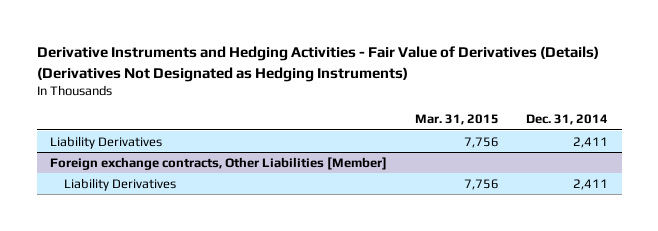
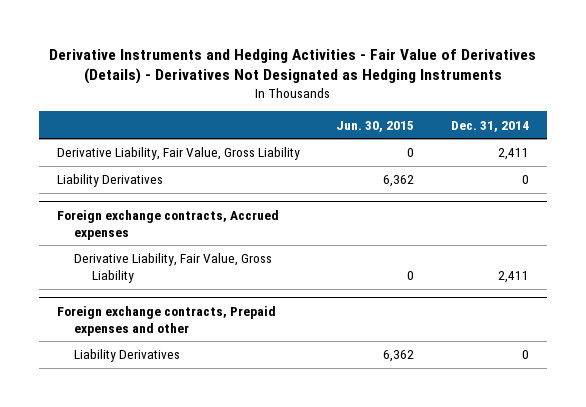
[36,46,599,82] Derivative Instruments and Hedging Activities - Fair Value of Derivatives (Details) (Derivatives Not Designated as Hedging Instruments) -> [48,48,536,85] Derivative Instruments and Hedging Activities - Fair Value of Derivatives (Details) - Derivatives Not Designated as Hedging Instruments
[414,114,499,126] Mar. 31, 2015 -> none
none -> [336,120,415,132] Jun. 30, 2015
[50,156,388,170] Foreign exchange contracts, Other Liabilities [Member] -> none
none -> [57,147,301,161] Derivative Liability, Fair Value, Gross Liability
[572,136,608,148] 2,411 -> [521,175,529,185] 0
none -> [57,209,280,240] Foreign exchange contracts, Accrued expenses
none -> [74,253,273,284] Derivative Liability, Fair Value, Gross Liability
none -> [57,305,277,336] Foreign exchange contracts, Prepaid expenses and other
[572,178,608,190] 2,411 -> [521,350,529,360] 0

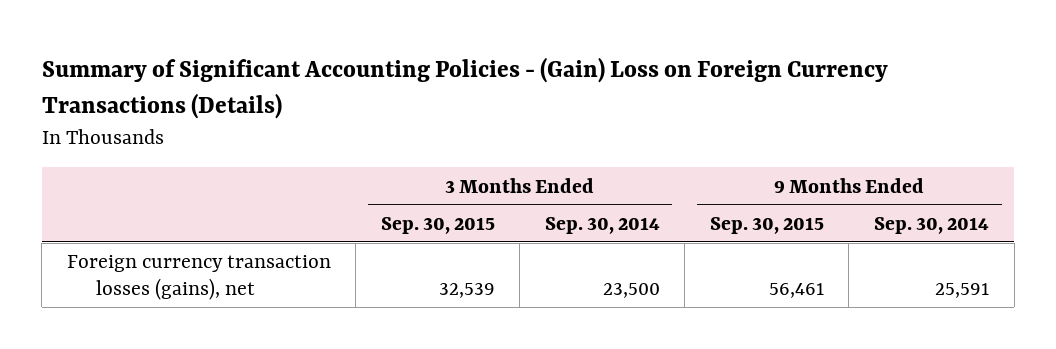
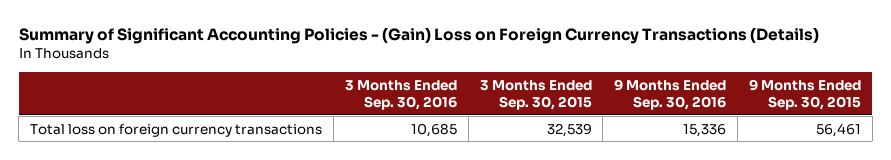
[544,216,660,234] Sep. 30, 2014 -> none
[873,216,989,234] Sep. 30, 2014 -> none
none -> [344,79,457,111] 3 Months Ended Sep. 30, 2016
none -> [614,78,727,111] 9 Months Ended Sep. 30, 2016
[66,255,331,301] Foreign currency transaction losses (gains), net -> [30,123,323,137] Total loss on foreign currency transactions

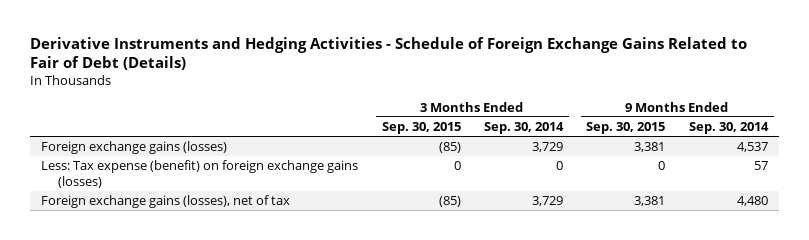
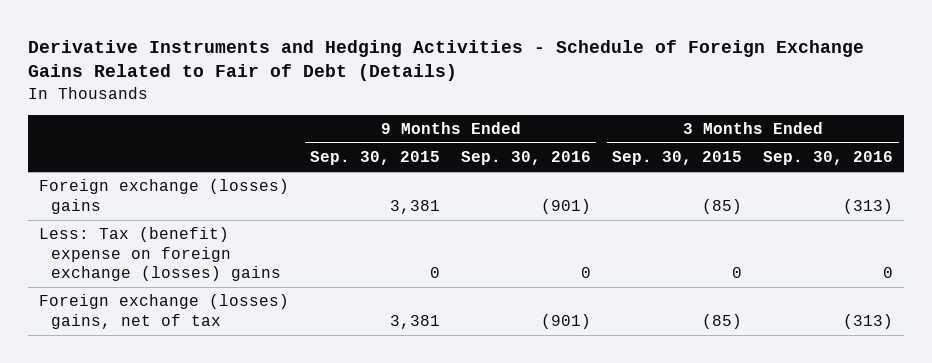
[484,122,565,135] Sep. 30, 2014 -> none
[688,122,769,135] Sep. 30, 2014 -> none
none -> [461,151,592,166] Sep. 30, 2016
none -> [763,151,894,166] Sep. 30, 2016
[41,141,228,155] Foreign exchange gains (losses) -> [38,179,289,214] Foreign exchange (losses) gains
[41,160,359,188] Less: Tax expense (benefit) on foreign exchange gains (losses) -> [38,227,281,281] Less: Tax (benefit) expense on foreign exchange (losses) gains
[41,195,291,209] Foreign exchange gains (losses), net of tax -> [38,294,289,329] Foreign exchange (losses) gains, net of tax

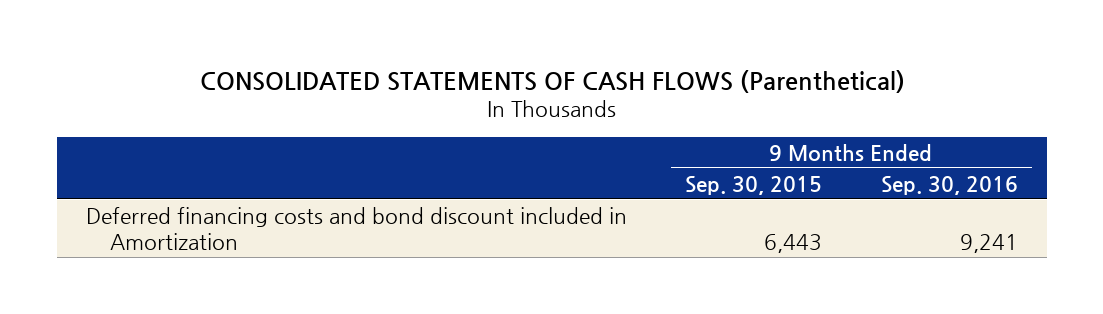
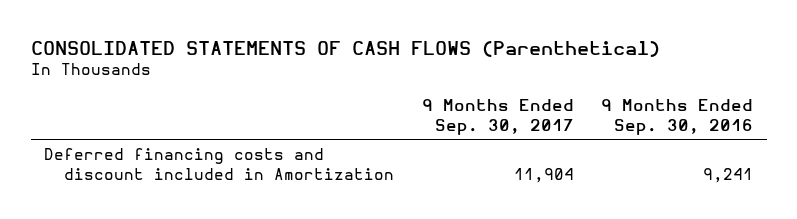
[685,175,823,195] Sep. 30, 2015 -> none
none -> [421,99,574,135] 9 Months Ended Sep. 30, 2017
[85,206,627,250] Deferred financing costs and bond discount included in Amortization -> [44,148,395,180] Deferred financing costs and discount included in Amortization

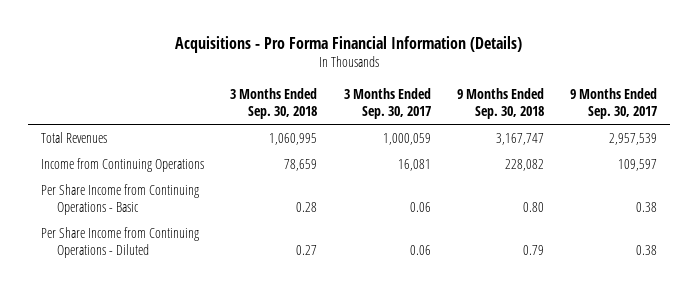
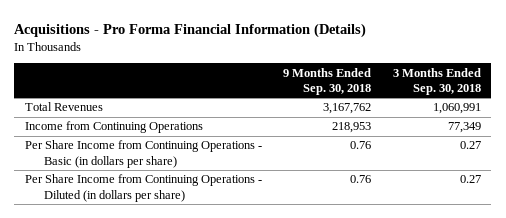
[343,87,431,119] 3 Months Ended Sep. 30, 2017 -> none
[569,87,657,119] 9 Months Ended Sep. 30, 2017 -> none
[269,132,318,145] 1,060,995 -> [432,103,481,115] 1,060,991
[495,132,544,145] 3,167,747 -> [323,103,372,115] 3,167,762
[284,158,318,171] 78,659 -> [447,122,481,134] 77,349
[504,158,544,171] 228,082 -> [332,122,372,134] 218,953
[41,183,200,216] Per Share Income from Continuing Operations - Basic -> [25,140,263,168] Per Share Income from Continuing Operations - Basic (in dollars per share)
[296,202,318,213] 0.28 -> [459,141,481,150] 0.27
[522,202,544,213] 0.80 -> [350,141,372,150] 0.76
[41,226,200,259] Per Share Income from Continuing Operations - Diluted -> [25,174,263,202] Per Share Income from Continuing Operations - Diluted (in dollars per share)
[522,245,544,256] 0.79 -> [350,175,372,184] 0.76

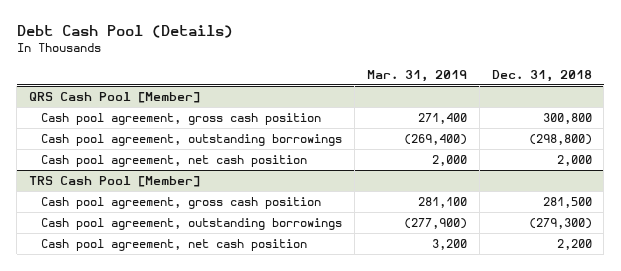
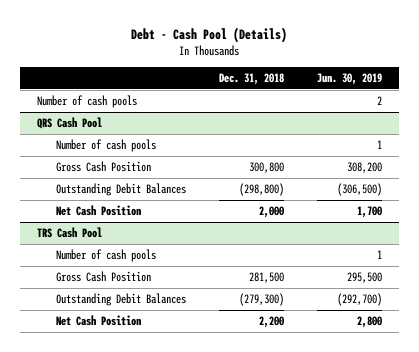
[16,24,233,38] Debt Cash Pool (Details) -> [131,26,288,43] Debt - Cash Pool (Details)
[366,69,467,82] Mar. 31, 2019 -> none
none -> [317,72,383,85] Jun. 30, 2019
none -> [36,95,137,109] Number of cash pools
[29,92,201,104] QRS Cash Pool [Member] -> [36,117,102,130] QRS Cash Pool
none -> [55,139,156,153] Number of cash pools
[41,113,322,126] Cash pool agreement, gross cash position -> [55,161,151,173] Gross Cash Position
[41,134,343,147] Cash pool agreement, outstanding borrowings -> [55,183,186,197] Outstanding Debit Balances
[41,155,308,168] Cash pool agreement, net cash position -> [55,205,141,217] Net Cash Position
[29,176,201,188] TRS Cash Pool [Member] -> [36,227,102,239] TRS Cash Pool
none -> [55,249,156,263] Number of cash pools
[41,197,322,210] Cash pool agreement, gross cash position -> [55,271,151,283] Gross Cash Position
[41,218,343,231] Cash pool agreement, outstanding borrowings -> [55,293,186,307] Outstanding Debit Balances
[41,239,308,252] Cash pool agreement, net cash position -> [55,315,141,327] Net Cash Position

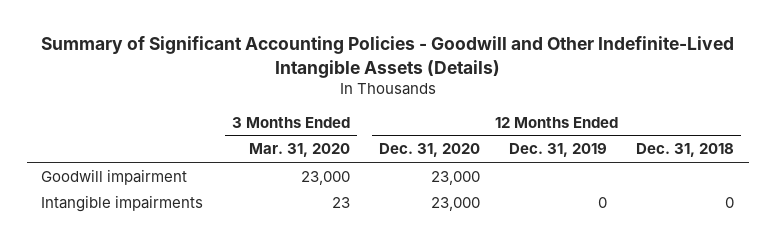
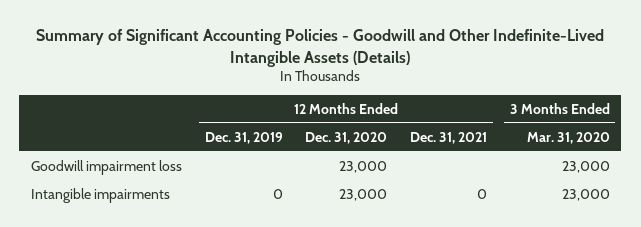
[636,143,735,158] Dec. 31, 2018 -> none
none -> [410,131,488,144] Dec. 31, 2021
[41,168,188,185] Goodwill impairment -> [30,159,182,175] Goodwill impairment loss
[332,196,351,208] 23 -> [561,188,610,201] 23,000

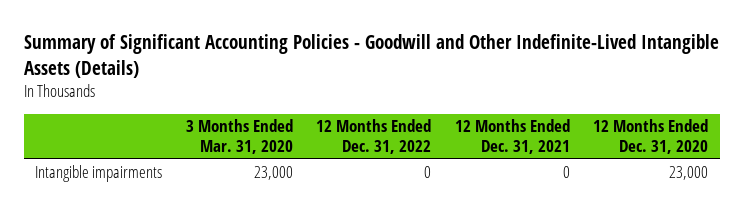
[204,131,283,144] Dec. 31, 2019 -> none
none -> [316,118,432,155] 12 Months Ended Dec. 31, 2022
[30,159,182,175] Goodwill impairment loss -> none

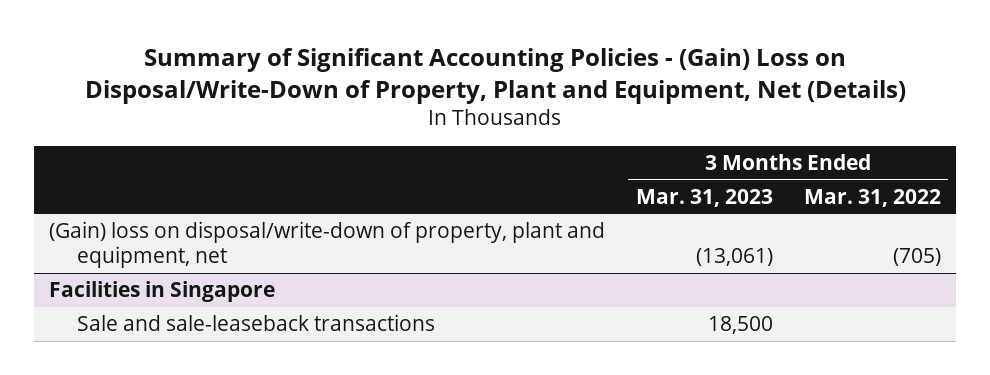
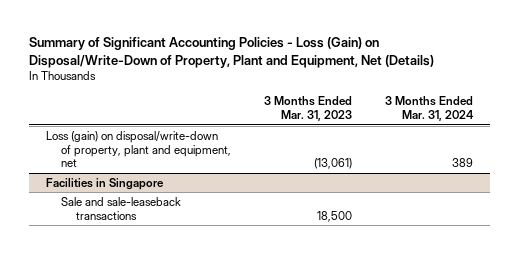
[84,47,906,104] Summary of Significant Accounting Policies - (Gain) Loss on Disposal/Write-Down of Property, Plant and Equipment, Net (Details) -> [29,36,435,68] Summary of Significant Accounting Policies - Loss (Gain) on Disposal/Write-Down of Property, Plant and Equipment, Net (Details)
[803,188,941,207] Mar. 31, 2022 -> none
none -> [385,96,475,122] 3 Months Ended Mar. 31, 2024
[49,221,606,268] (Gain) loss on disposal/write-down of property, plant and equipment, net -> [45,130,231,168] Loss (gain) on disposal/write-down of property, plant and equipment, net

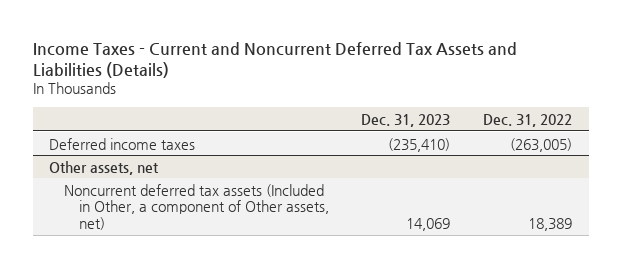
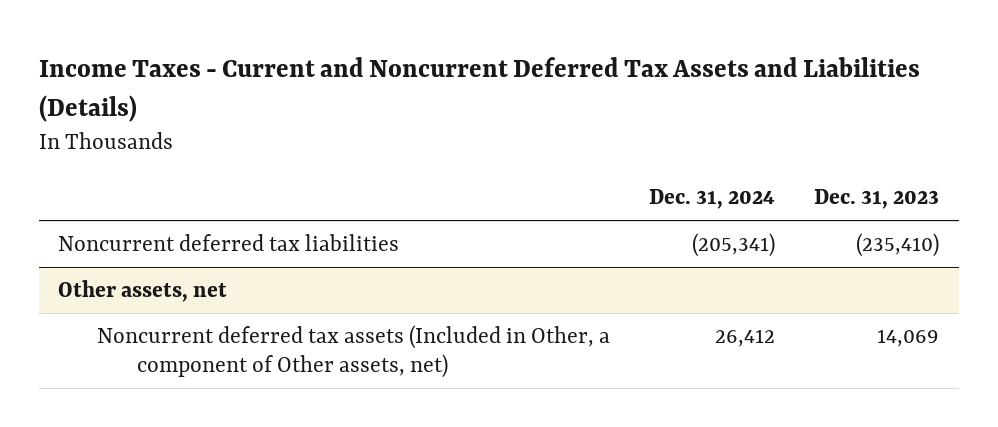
[483,113,573,127] Dec. 31, 2022 -> none
none -> [649,189,776,210] Dec. 31, 2024
[48,137,195,150] Deferred income taxes -> [58,234,400,252] Noncurrent deferred tax liabilities

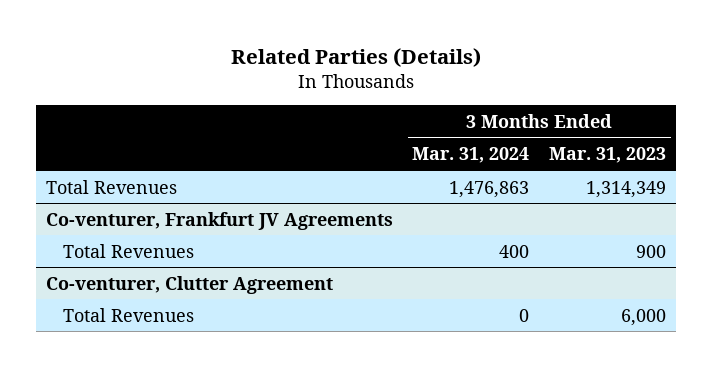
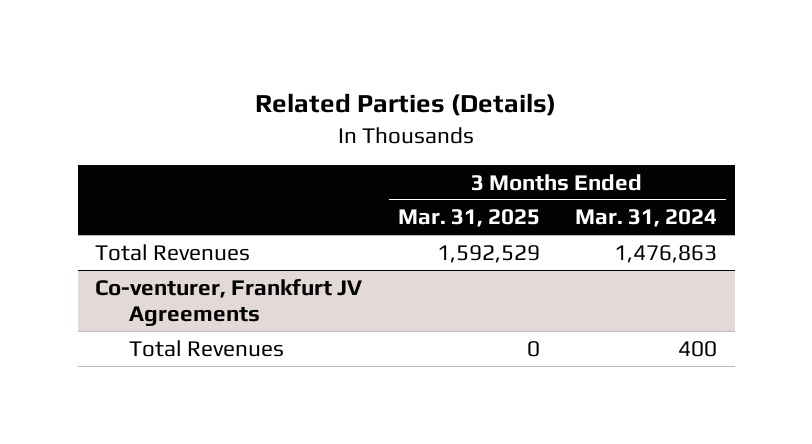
[549,147,667,164] Mar. 31, 2023 -> none
none -> [397,209,540,228] Mar. 31, 2025
[45,275,333,294] Co-venturer, Clutter Agreement -> none
[63,307,195,322] Total Revenues -> none

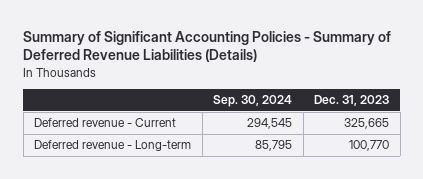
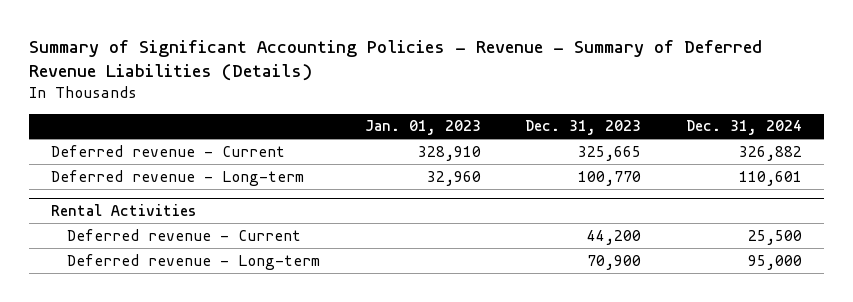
[23,30,392,63] Summary of Significant Accounting Policies - Summary of Deferred Revenue Liabilities (Details) -> [28,39,762,81] Summary of Significant Accounting Policies - Revenue - Summary of Deferred Revenue Liabilities (Details)
[213,94,293,107] Sep. 30, 2024 -> none
none -> [364,120,481,136] Jan. 01, 2023
none -> [686,120,803,136] Dec. 31, 2024
none -> [50,204,196,217] Rental Activities
none -> [66,228,301,241] Deferred revenue - Current
none -> [66,253,320,270] Deferred revenue - Long-term

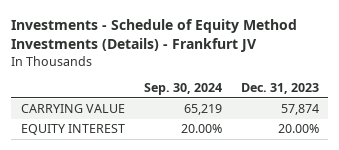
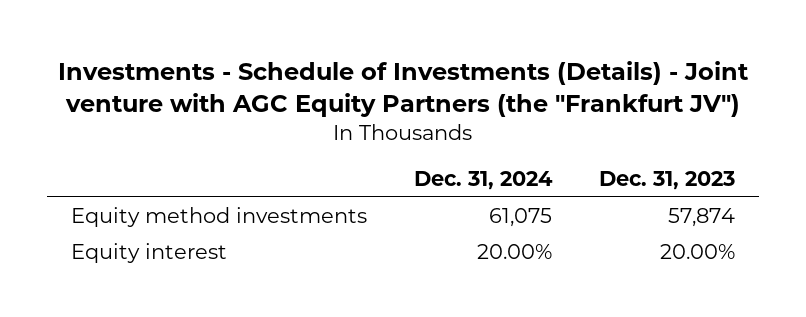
[11,19,298,53] Investments - Schedule of Equity Method Investments (Details) - Frankfurt JV -> [57,60,749,118] Investments - Schedule of Investments (Details) - Joint venture with AGC Equity Partners (the "Frankfurt JV")
[143,83,222,96] Sep. 30, 2024 -> none
none -> [413,171,553,191] Dec. 31, 2024
[20,104,125,114] CARRYING VALUE -> [70,207,367,228] Equity method investments
[20,124,125,136] EQUITY INTEREST -> [70,243,227,264] Equity interest

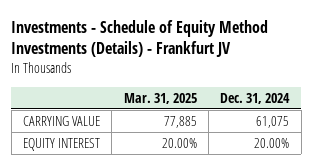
[57,60,749,118] Investments - Schedule of Investments (Details) - Joint venture with AGC Equity Partners (the "Frankfurt JV") -> [11,19,269,58] Investments - Schedule of Equity Method Investments (Details) - Frankfurt JV
[599,171,736,191] Dec. 31, 2023 -> none
none -> [123,92,197,104] Mar. 31, 2025
[70,207,367,228] Equity method investments -> [23,115,101,126] CARRYING VALUE
[70,243,227,264] Equity interest -> [23,137,101,151] EQUITY INTEREST

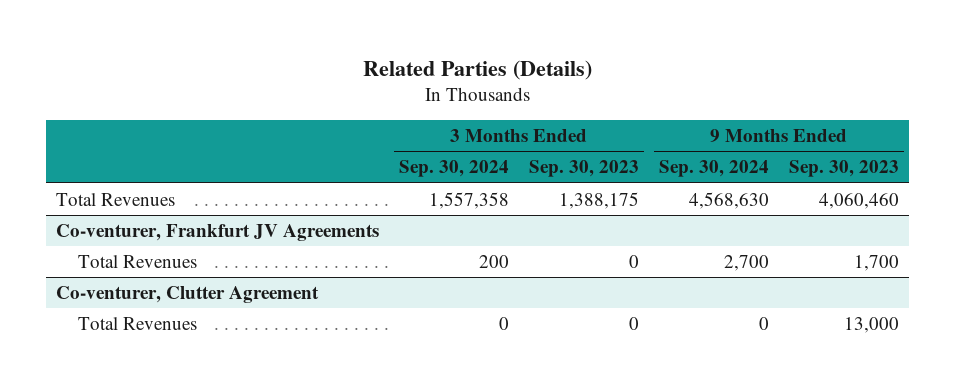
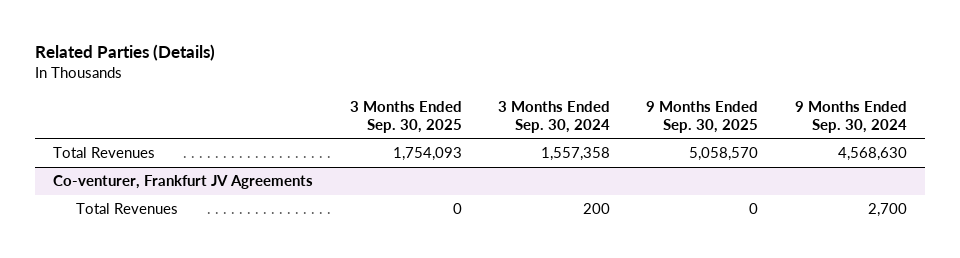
[529,160,640,178] Sep. 30, 2023 -> none
[789,160,900,178] Sep. 30, 2023 -> none
none -> [349,100,462,133] 3 Months Ended Sep. 30, 2025
none -> [646,100,759,133] 9 Months Ended Sep. 30, 2025
[56,285,320,303] Co-venturer, Clutter Agreement -> none
[78,316,198,330] Total Revenues -> none

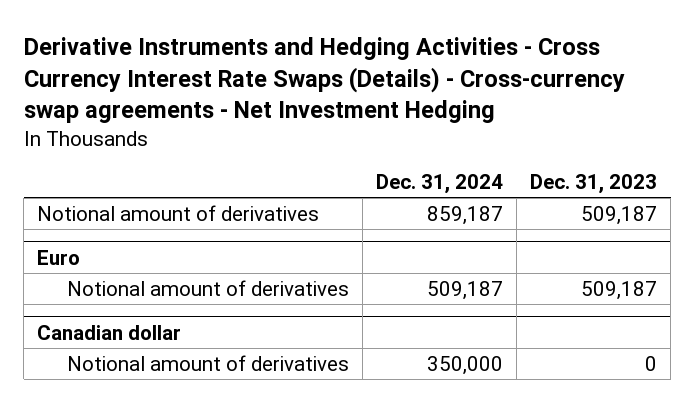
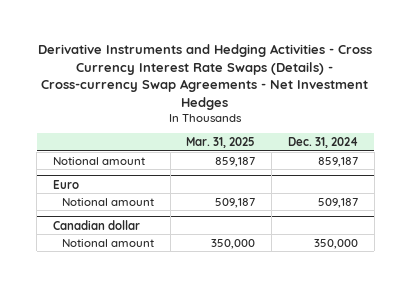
[23,37,625,124] Derivative Instruments and Hedging Activities - Cross Currency Interest Rate Swaps (Details) - Cross-currency swap agreements - Net Investment Hedging -> [38,44,373,110] Derivative Instruments and Hedging Activities - Cross Currency Interest Rate Swaps (Details) - Cross-currency Swap Agreements - Net Investment Hedges
[530,174,658,195] Dec. 31, 2023 -> none
none -> [186,137,256,149] Mar. 31, 2025
[37,204,320,221] Notional amount of derivatives -> [52,156,145,165] Notional amount
[66,279,349,296] Notional amount of derivatives -> [61,197,154,206] Notional amount
[66,354,349,371] Notional amount of derivatives -> [61,238,154,247] Notional amount

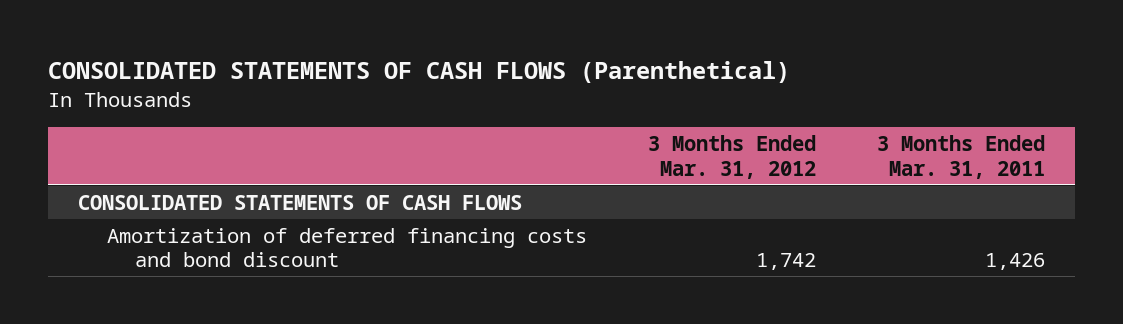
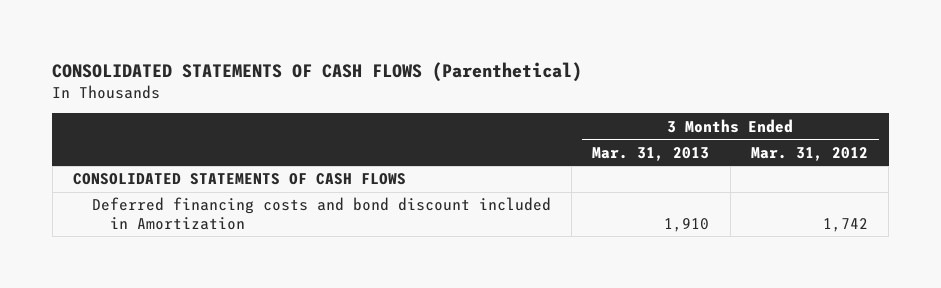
[876,135,1045,179] 3 Months Ended Mar. 31, 2011 -> none
none -> [592,146,710,161] Mar. 31, 2013
[106,227,587,268] Amortization of deferred financing costs and bond discount -> [91,197,551,230] Deferred financing costs and bond discount included in Amortization

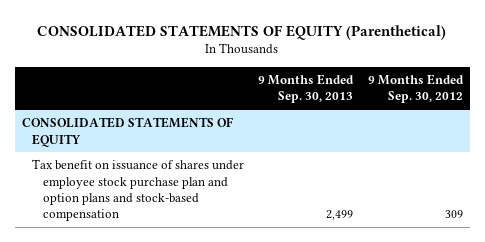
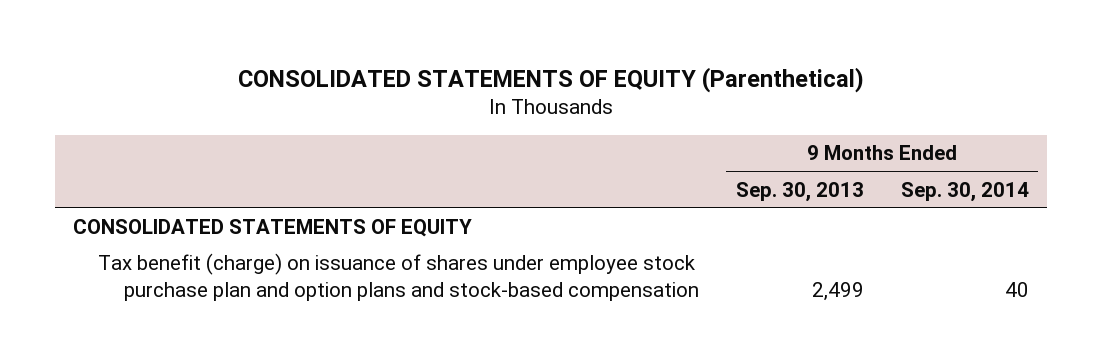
[367,74,464,104] 9 Months Ended Sep. 30, 2012 -> none
none -> [900,181,1029,202] Sep. 30, 2014
[32,159,245,221] Tax benefit on issuance of shares under employee stock purchase plan and option plans and stock-based compensation -> [98,253,699,301] Tax benefit (charge) on issuance of shares under employee stock purchase plan and option plans and stock-based compensation

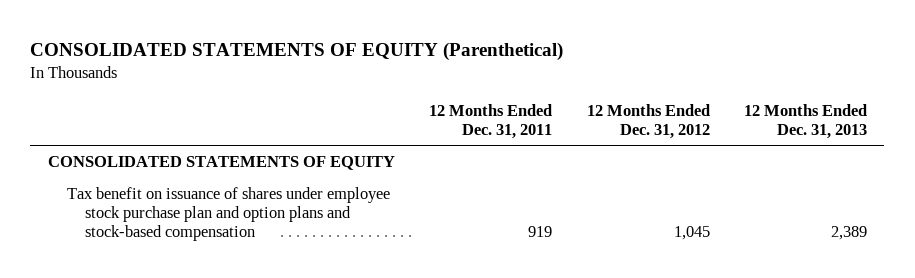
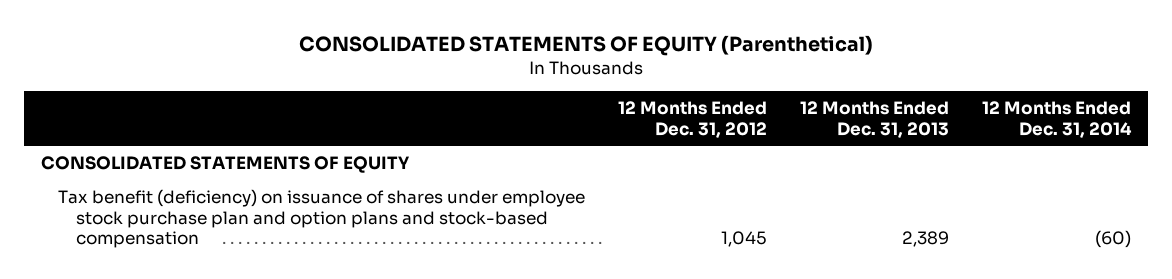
[429,103,553,139] 12 Months Ended Dec. 31, 2011 -> none
none -> [982,101,1133,138] 12 Months Ended Dec. 31, 2014
[66,187,390,242] Tax benefit on issuance of shares under employee stock purchase plan and option plans and stock-based compensation -> [58,189,586,248] Tax benefit (deficiency) on issuance of shares under employee stock purchase plan and option plans and stock-based compensation

